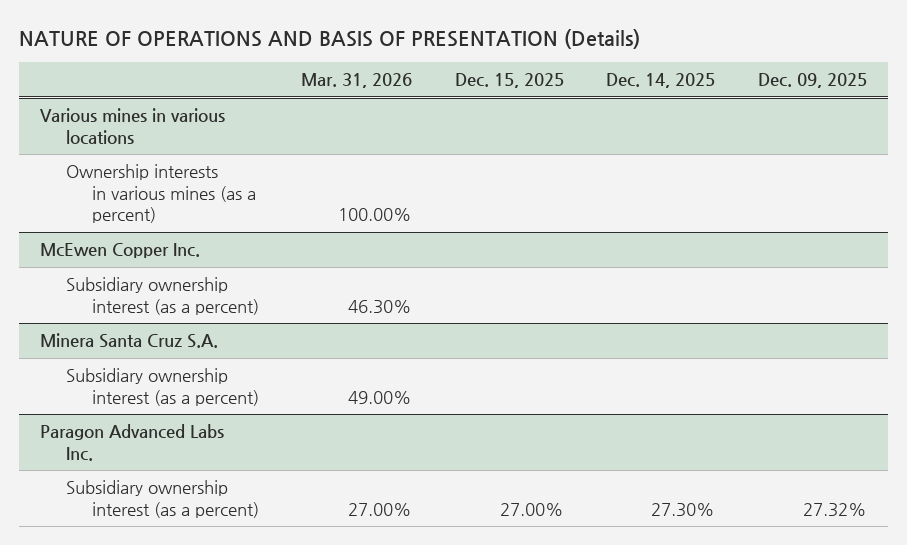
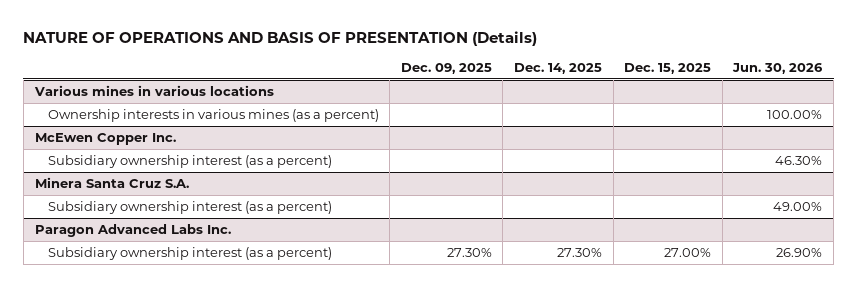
[301,73,413,89] Mar. 31, 2026 -> none
none -> [732,63,824,75] Jun. 30, 2026
[802,502,867,517] 27.32% -> [446,247,492,257] 27.30%

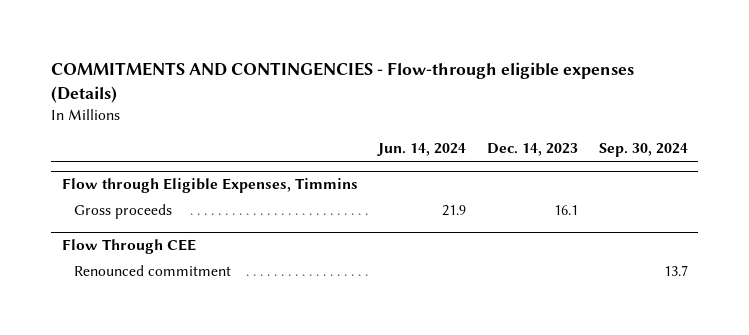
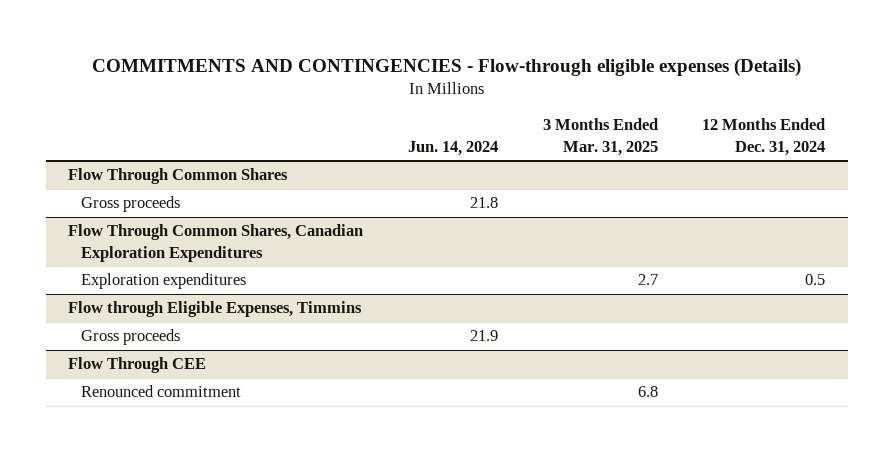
[487,143,579,157] Dec. 14, 2023 -> none
[598,143,688,158] Sep. 30, 2024 -> none
none -> [542,118,658,156] 3 Months Ended Mar. 31, 2025
none -> [702,118,826,156] 12 Months Ended Dec. 31, 2024
none -> [68,168,289,185] Flow Through Common Shares
none -> [81,196,181,213] Gross proceeds
none -> [68,224,364,262] Flow Through Common Shares, Canadian Exploration Expenditures
none -> [81,273,247,290] Exploration expenditures

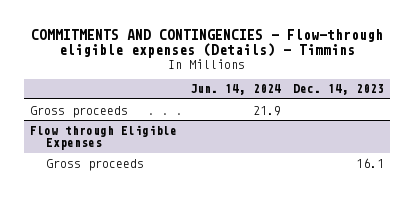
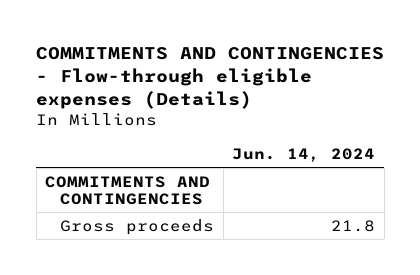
[31,28,384,59] COMMITMENTS AND CONTINGENCIES - Flow-through eligible expenses (Details) - Timmins -> [36,47,385,110] COMMITMENTS AND CONTINGENCIES - Flow-through eligible expenses (Details)
[292,84,384,96] Dec. 14, 2023 -> none
[30,124,178,151] Flow through Eligible Expenses -> none
[45,158,144,171] Gross proceeds -> none
none -> [45,175,211,205] COMMITMENTS AND CONTINGENCIES
[252,105,281,116] 21.9 -> [331,219,376,232] 21.8

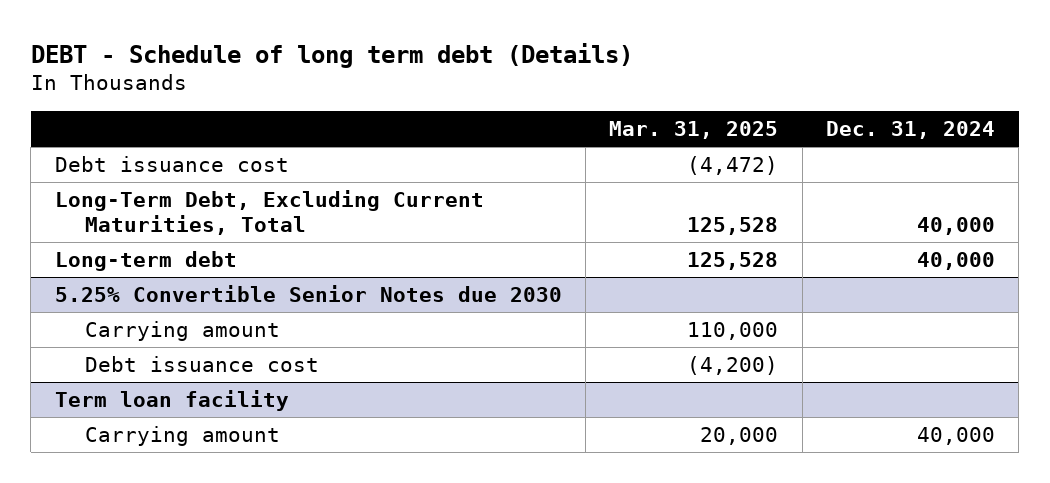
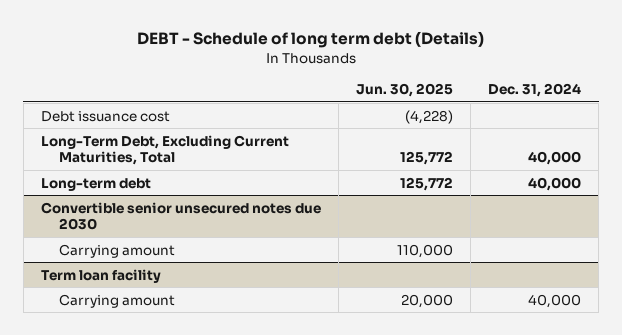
[609,120,779,139] Mar. 31, 2025 -> none
none -> [355,82,453,97] Jun. 30, 2025
[54,285,562,303] 5.25% Convertible Senior Notes due 2030 -> [40,201,321,231] Convertible senior unsecured notes due 2030
[85,356,320,373] Debt issuance cost -> none

